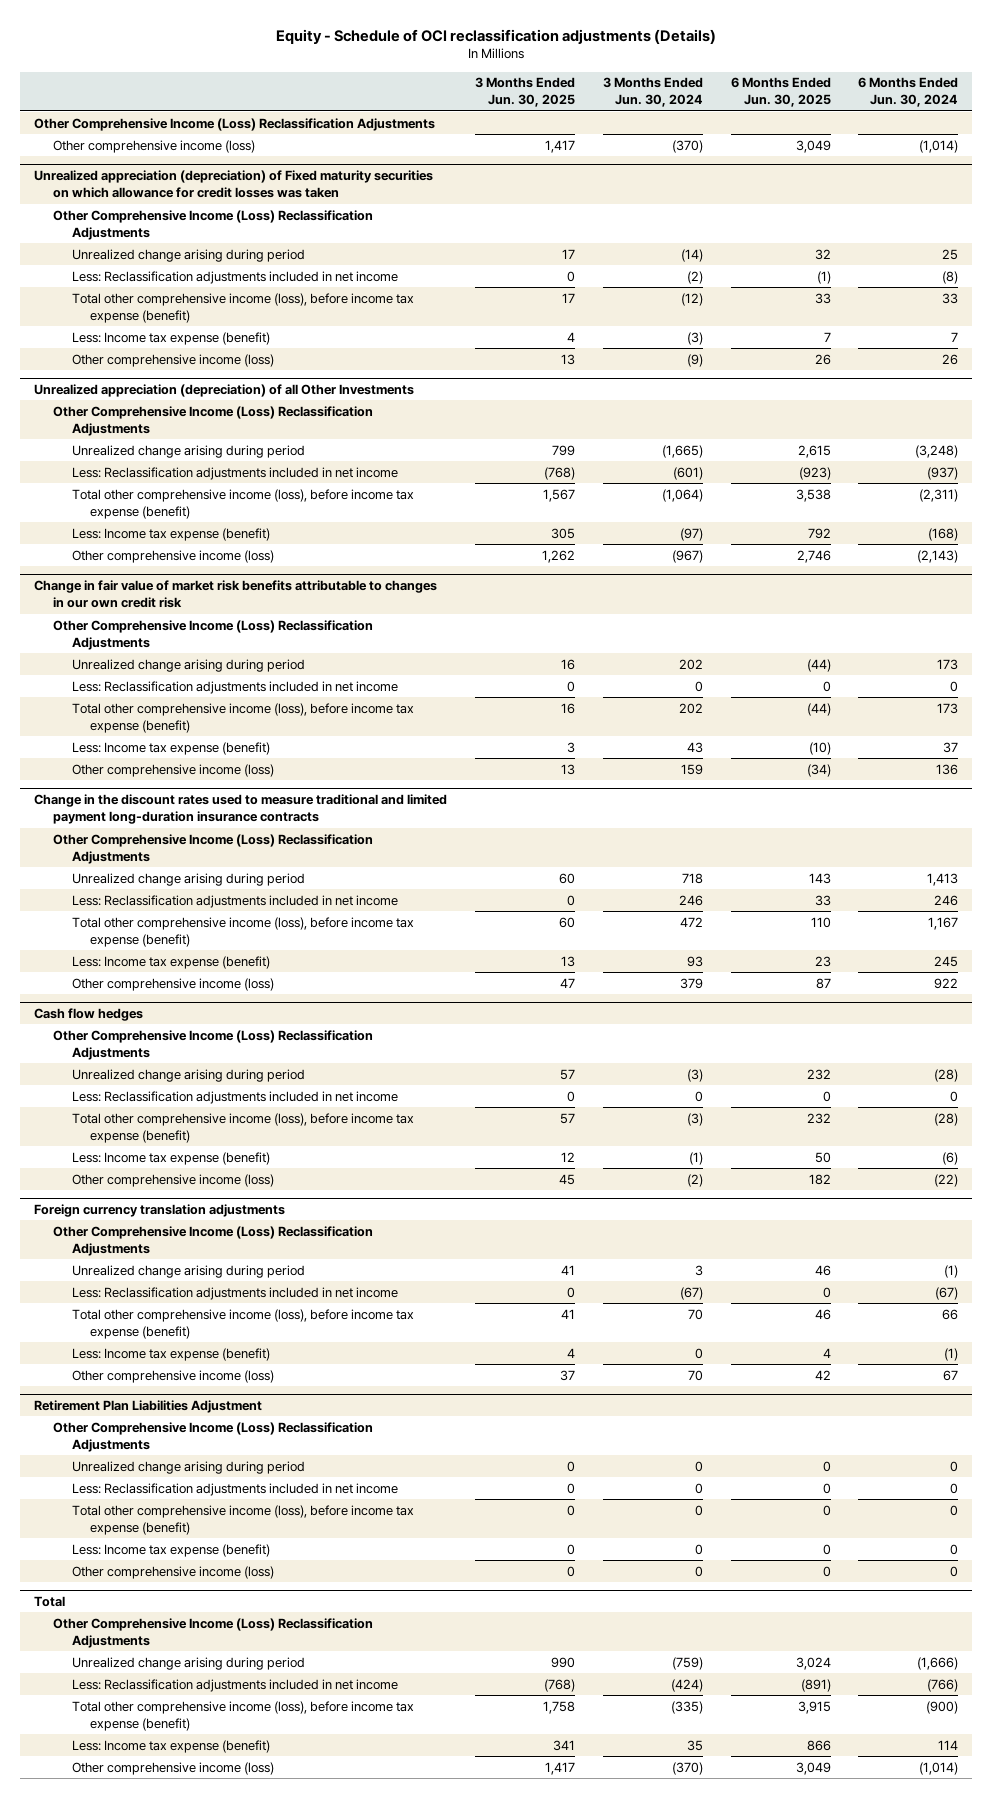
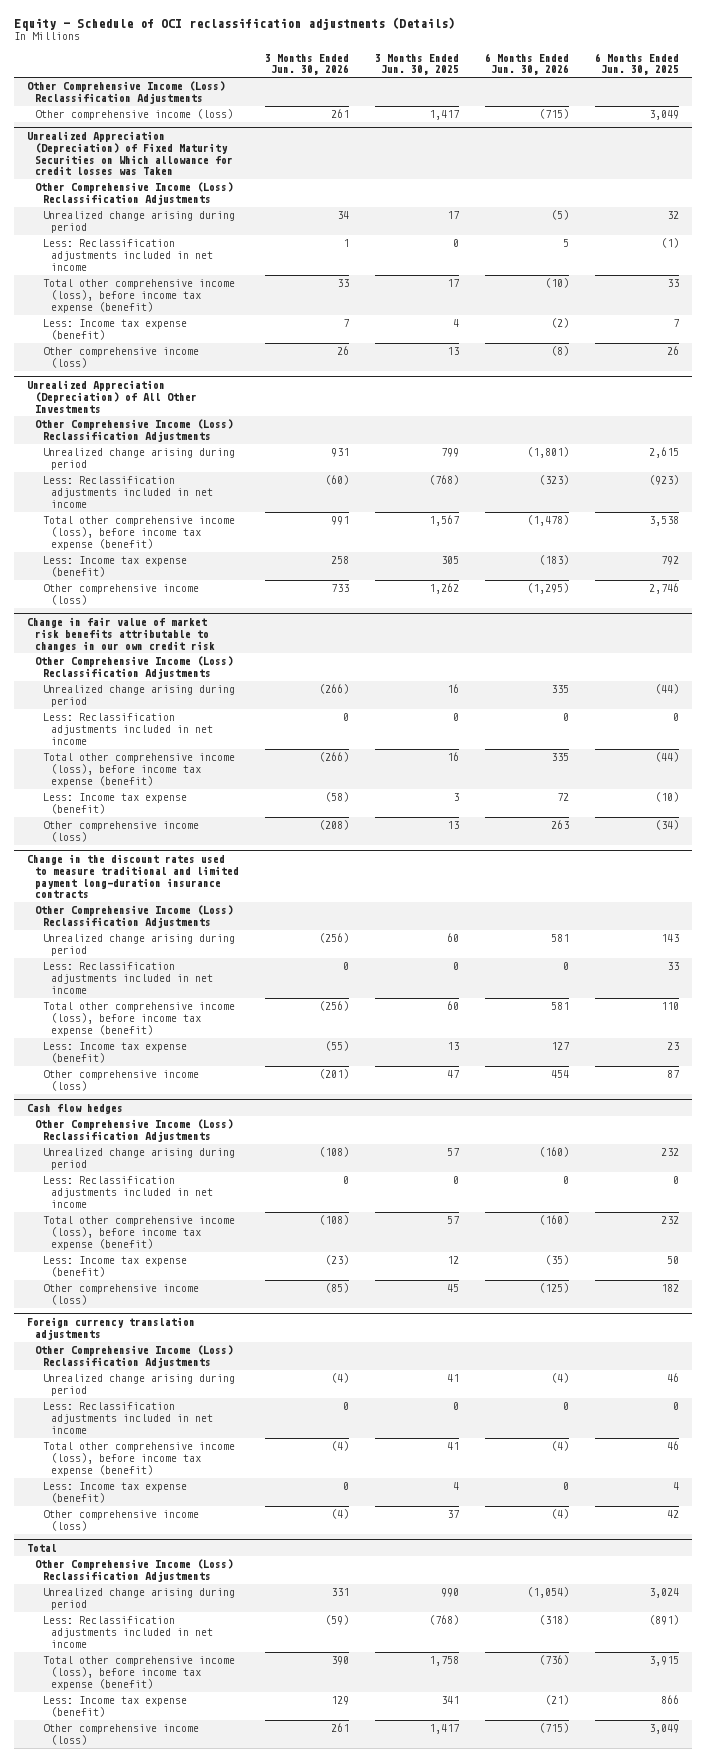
[602,77,703,108] 3 Months Ended Jun. 30, 2024 -> none
[858,77,959,108] 6 Months Ended Jun. 30, 2024 -> none
none -> [265,53,350,76] 3 Months Ended Jun. 30, 2026
none -> [485,52,570,76] 6 Months Ended Jun. 30, 2026
[34,170,434,199] Unrealized appreciation (depreciation) of Fixed maturity securities on which allowance for credit losses was taken -> [27,131,234,176] Unrealized Appreciation (Depreciation) of Fixed Maturity Securities on Which allowance for credit losses was Taken
[34,384,415,398] Unrealized appreciation (depreciation) of all Other Investments -> [27,380,198,413] Unrealized Appreciation (Depreciation) of All Other Investments
[34,1400,263,1414] Retirement Plan Liabilities Adjustment -> none
[52,1421,373,1452] Other Comprehensive Income (Loss) Reclassification Adjustments -> none
[71,1460,305,1474] Unrealized change arising during period -> none
[71,1482,398,1496] Less: Reclassification adjustments included in net income -> none
[71,1504,414,1535] Total other comprehensive income (loss), before income tax expense (benefit) -> none
[71,1543,270,1557] Less: Income tax expense (benefit) -> none
[71,1565,274,1579] Other comprehensive income (loss) -> none

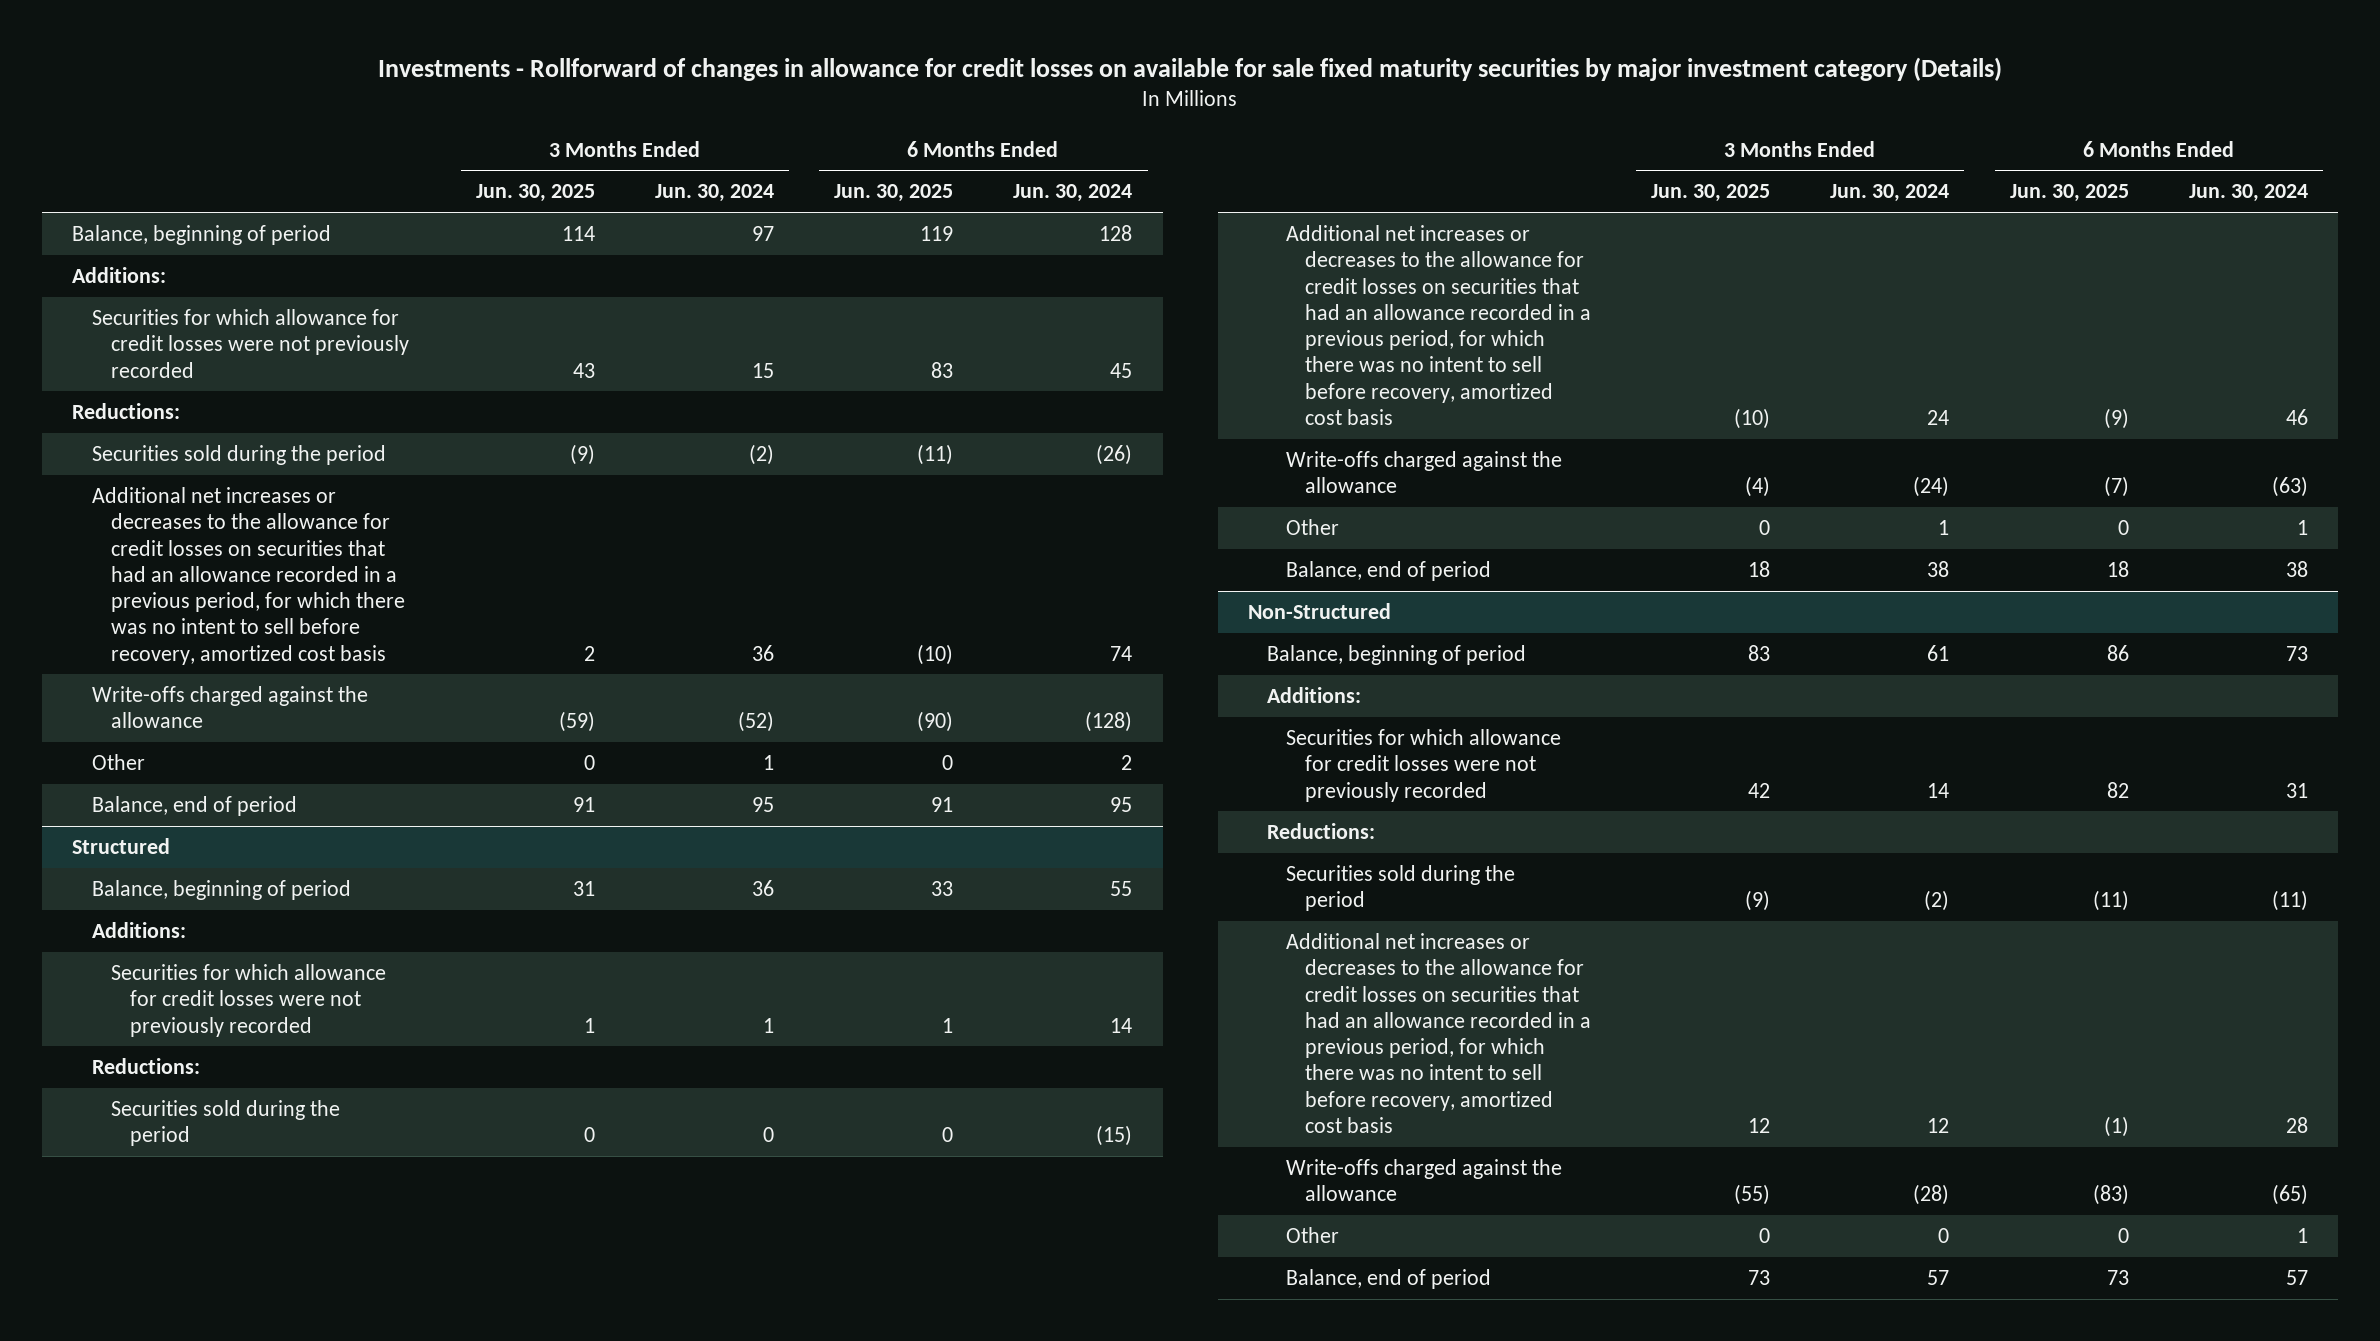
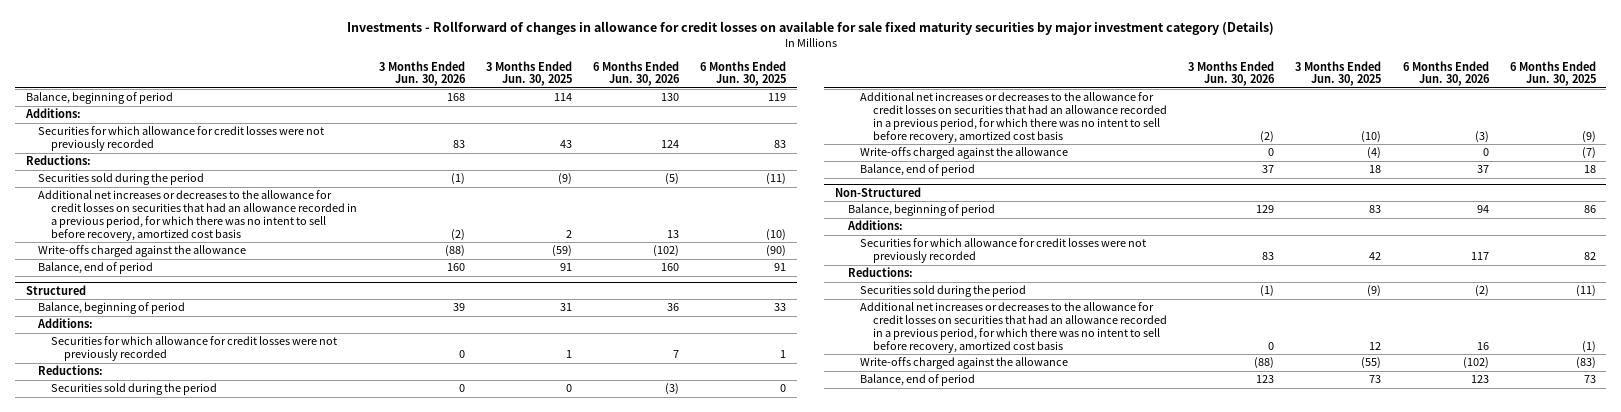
[655,184,775,203] Jun. 30, 2024 -> none
[1013,184,1133,203] Jun. 30, 2024 -> none
none -> [378,60,466,87] 3 Months Ended Jun. 30, 2026
none -> [593,60,681,87] 6 Months Ended Jun. 30, 2026
[91,754,145,771] Other -> none
[1285,519,1339,536] Other -> none
[1285,1227,1339,1244] Other -> none

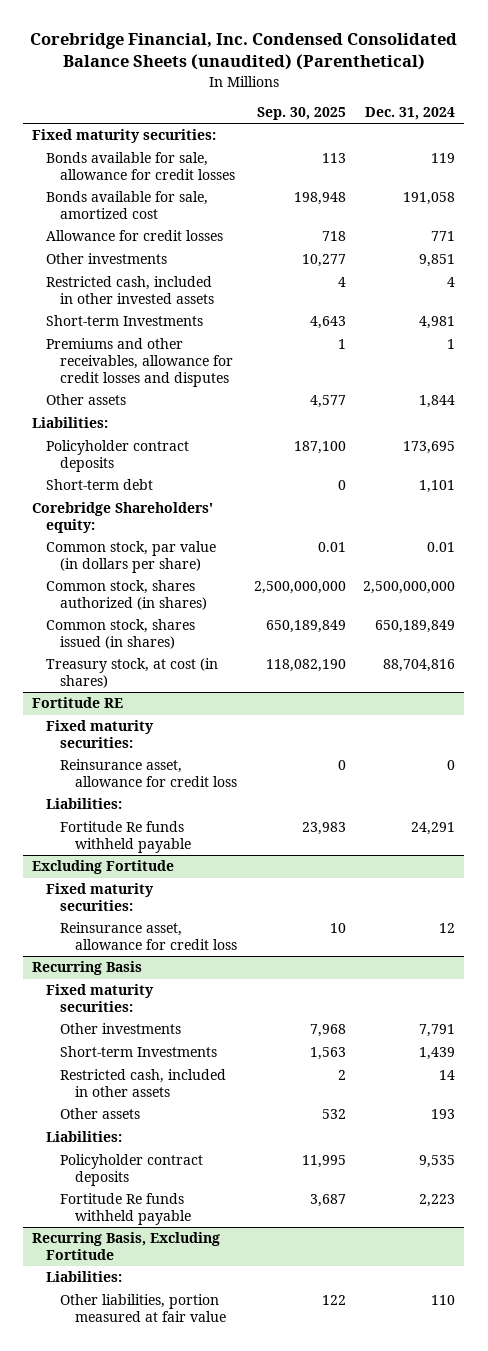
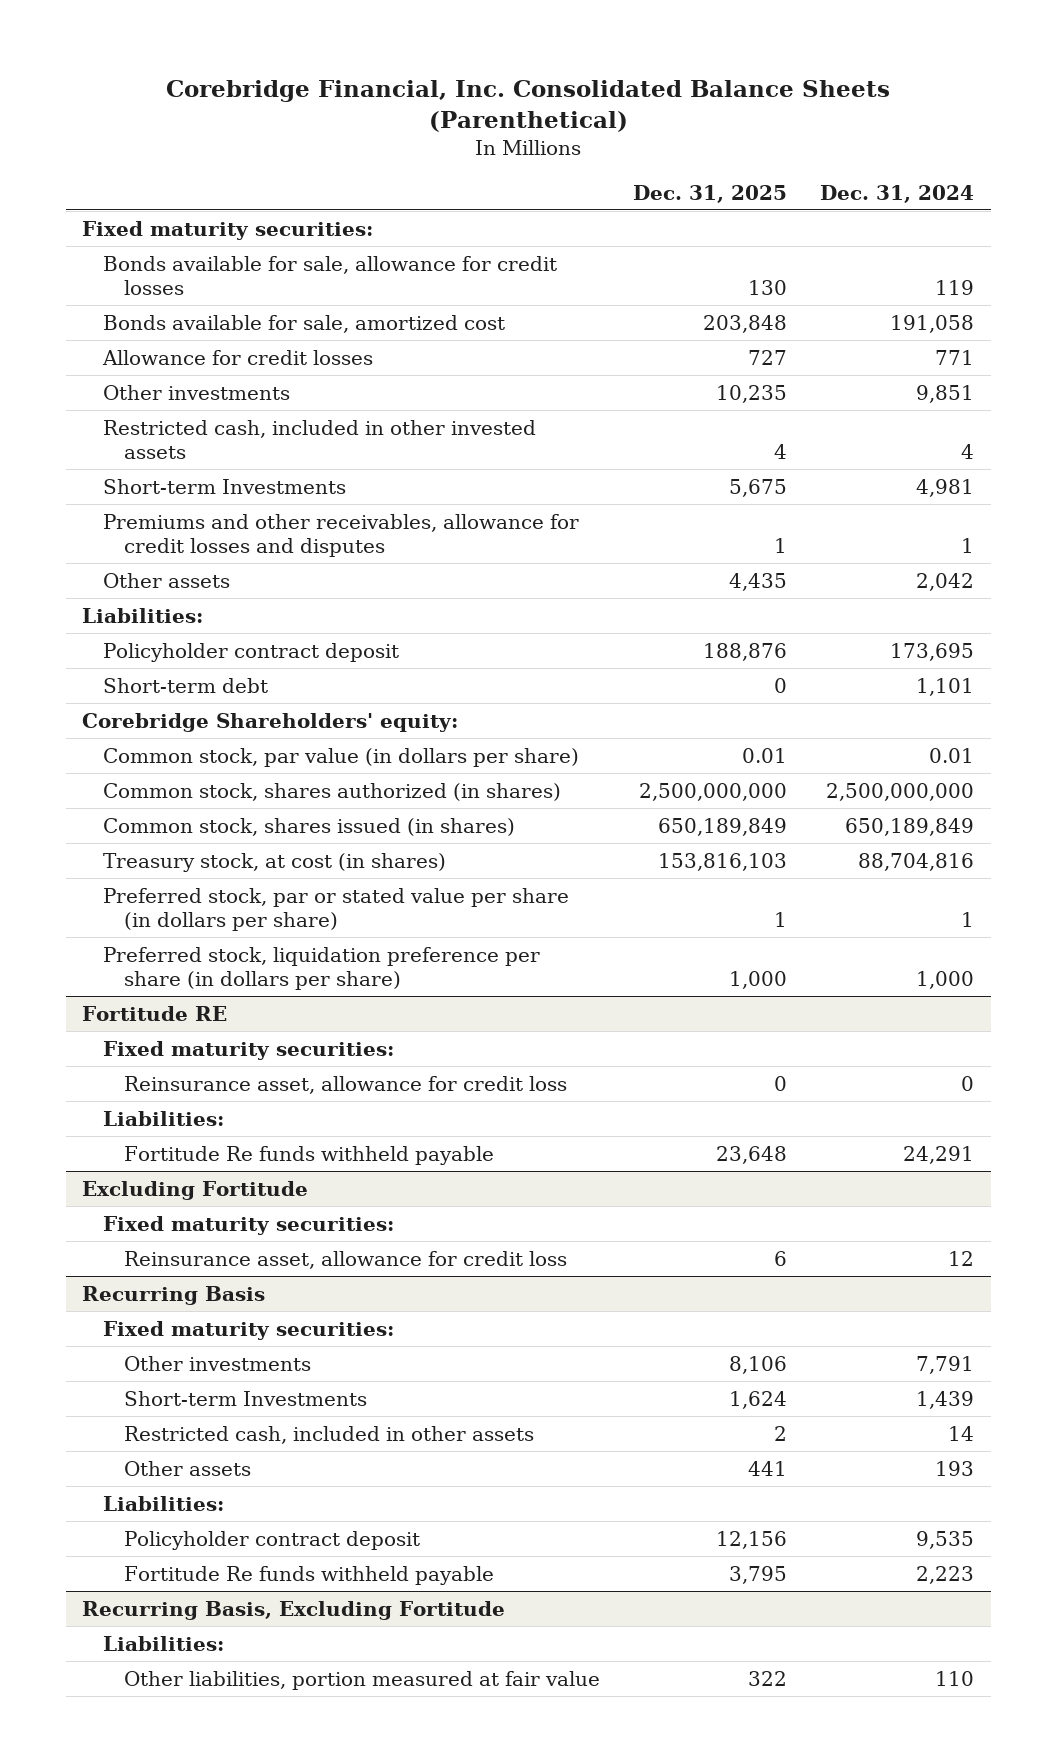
[29,33,457,71] Corebridge Financial, Inc. Condensed Consolidated Balance Sheets (unaudited) (Parenthetical) -> [166,79,891,132] Corebridge Financial, Inc. Consolidated Balance Sheets (Parenthetical)
[256,107,346,121] Sep. 30, 2025 -> none
none -> [633,184,788,203] Dec. 31, 2025
[419,395,456,409] 1,844 -> [916,572,975,591] 2,042
[46,440,190,473] Policyholder contract deposits -> [103,642,400,662] Policyholder contract deposit
none -> [103,887,570,932] Preferred stock, par or stated value per share (in dollars per share)
none -> [103,946,541,991] Preferred stock, liquidation preference per share (in dollars per share)
[60,1154,204,1187] Policyholder contract deposits -> [124,1530,421,1550] Policyholder contract deposit

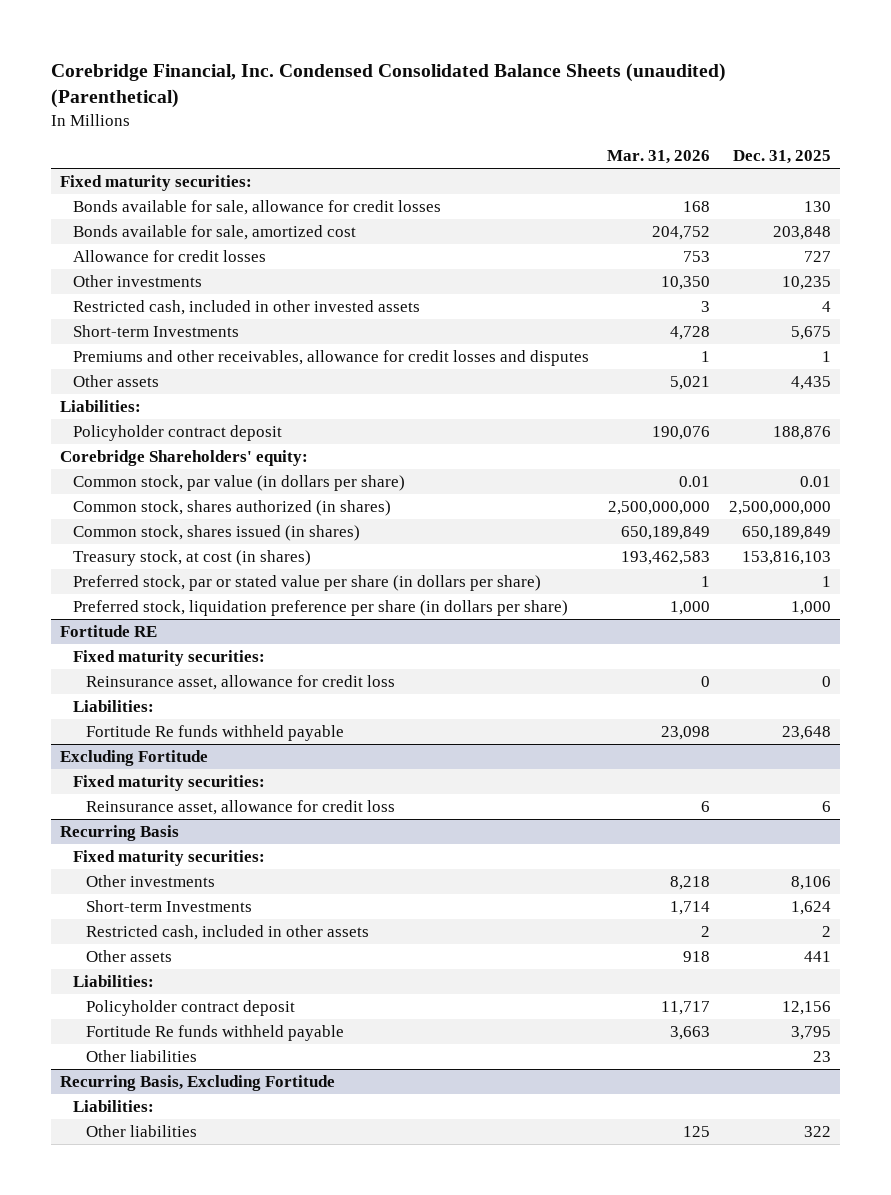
[166,79,891,132] Corebridge Financial, Inc. Consolidated Balance Sheets (Parenthetical) -> [50,63,726,109] Corebridge Financial, Inc. Condensed Consolidated Balance Sheets (unaudited) (Parenthetical)
[820,184,975,203] Dec. 31, 2024 -> none
none -> [607,150,711,165] Mar. 31, 2026
[103,677,269,693] Short-term debt -> none
none -> [85,1050,197,1063] Other liabilities
[124,1670,601,1690] Other liabilities, portion measured at fair value -> [85,1125,197,1138] Other liabilities

